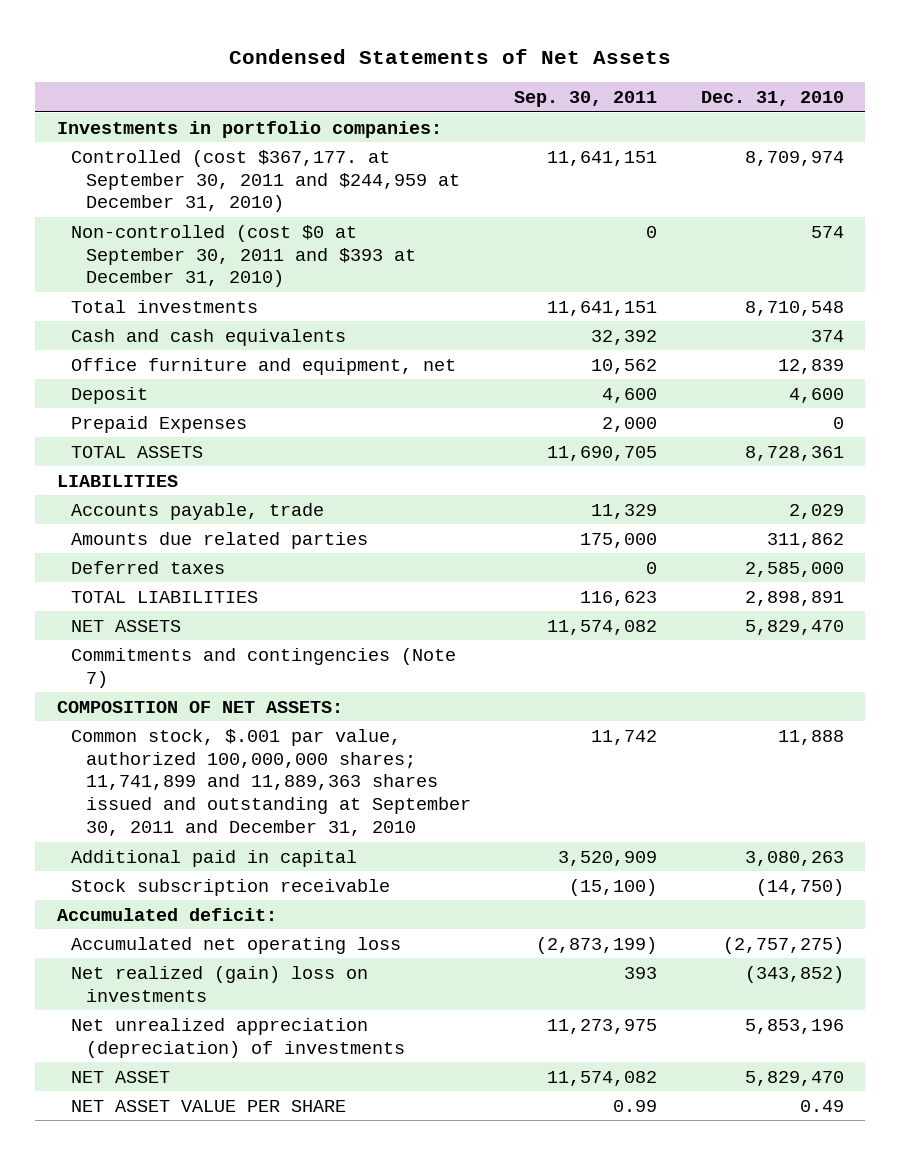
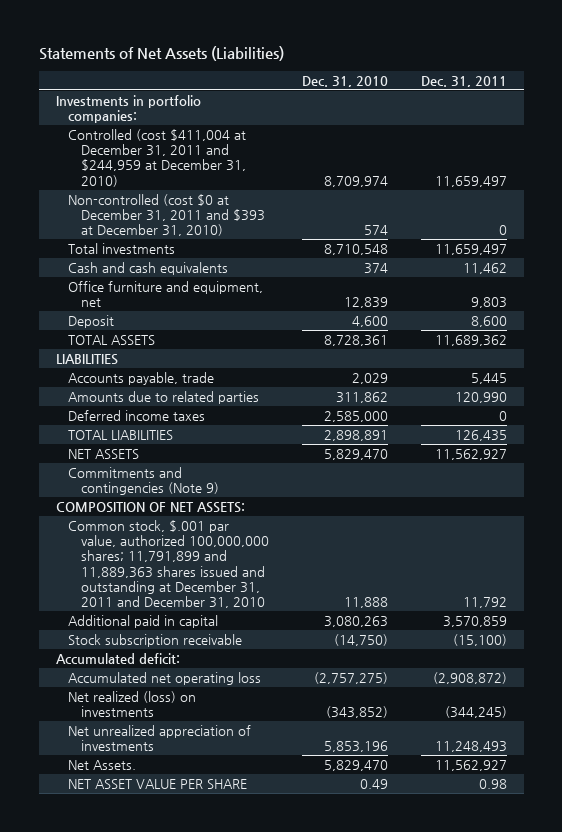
[229,49,672,65] Condensed Statements of Net Assets -> [38,46,284,62] Statements of Net Assets (Liabilities)
[514,91,658,108] Sep. 30, 2011 -> none
none -> [420,75,507,87] Dec. 31, 2011
[71,149,460,213] Controlled (cost $367,177. at September 30, 2011 and $244,959 at December 31, 2010) -> [68,128,247,187] Controlled (cost $411,004 at December 31, 2011 and $244,959 at December 31, 2010)
[71,224,416,288] Non-controlled (cost $0 at September 30, 2011 and $393 at December 31, 2010) -> [68,193,265,237] Non-controlled (cost $0 at December 31, 2011 and $393 at December 31, 2010)
[71,415,248,433] Prepaid Expenses -> none
[71,531,369,549] Amounts due related parties -> [68,390,260,404] Amounts due to related parties
[71,560,226,574] Deferred taxes -> [68,409,206,421] Deferred income taxes
[71,647,457,688] Commitments and contingencies (Note 7) -> [68,466,219,496] Commitments and contingencies (Note 9)
[71,728,471,837] Common stock, $.001 par value, authorized 100,000,000 shares; 11,741,899 and 11,889,363 shares issued and outstanding at September 30, 2011 and December 31, 2010 -> [68,519,269,609] Common stock, $.001 par value, authorized 100,000,000 shares; 11,791,899 and 11,889,363 shares issued and outstanding at December 31, 2011 and December 31, 2010
[71,965,369,1002] Net realized (gain) loss on investments -> [68,690,197,718] Net realized (loss) on investments
[71,1017,405,1058] Net unrealized appreciation (depreciation) of investments -> [68,724,252,752] Net unrealized appreciation of investments
[71,1070,171,1083] NET ASSET -> [68,759,137,770] Net Assets.

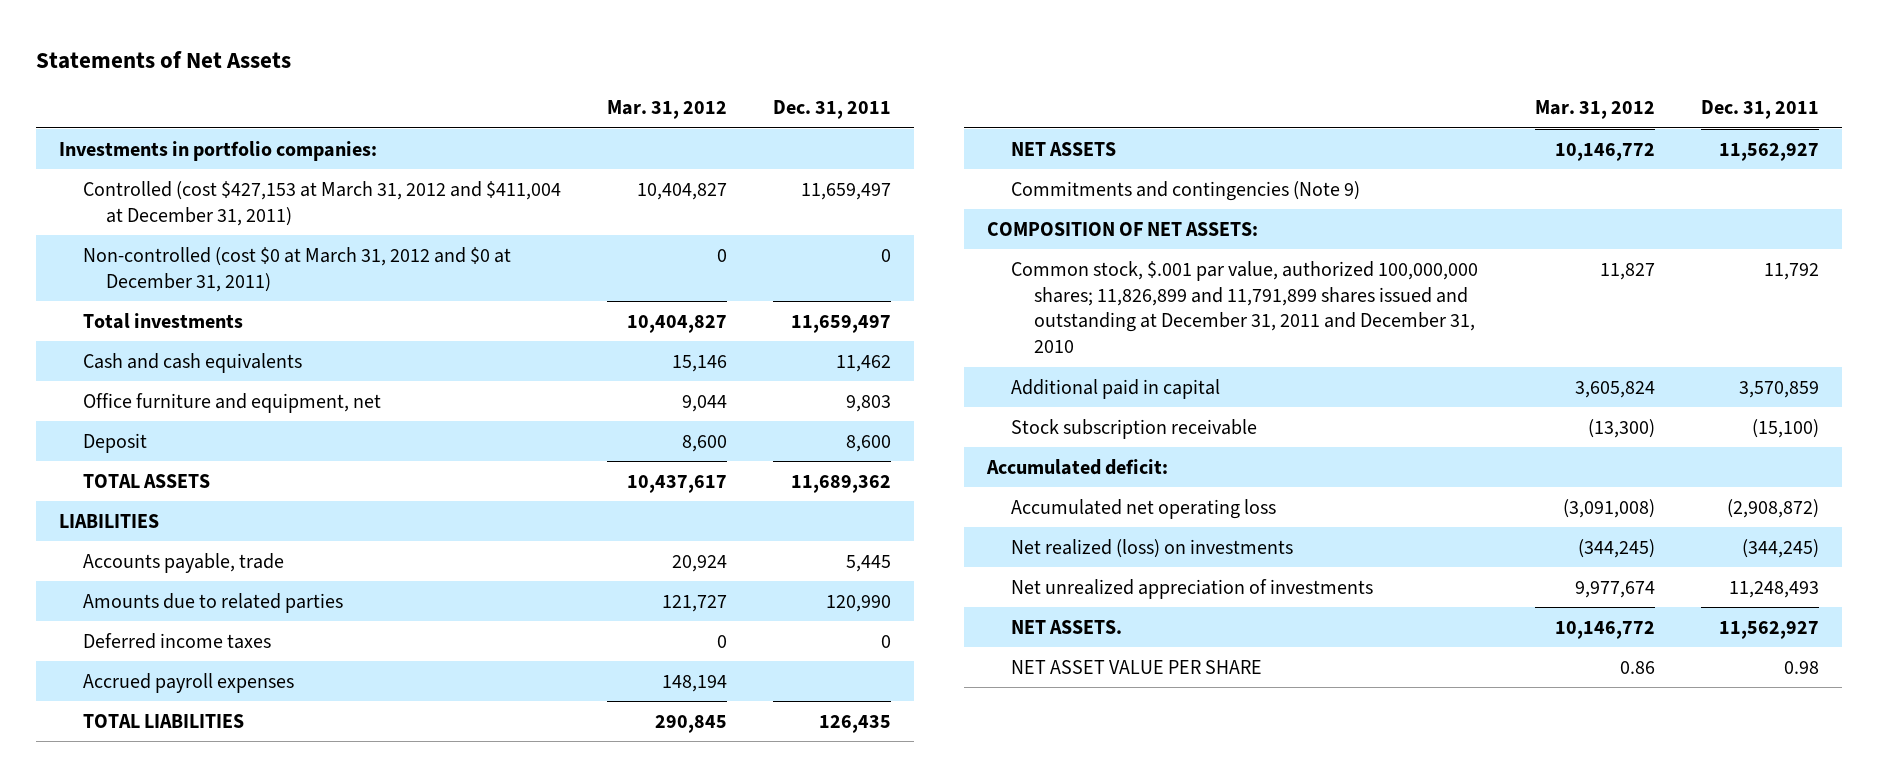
[38,46,284,62] Statements of Net Assets (Liabilities) -> [36,50,292,69] Statements of Net Assets
[301,75,388,87] Dec. 31, 2010 -> none
none -> [606,100,727,120] Mar. 31, 2012
[68,128,247,187] Controlled (cost $411,004 at December 31, 2011 and $244,959 at December 31, 2010) -> [82,180,561,226] Controlled (cost $427,153 at March 31, 2012 and $411,004 at December 31, 2011)
[68,193,265,237] Non-controlled (cost $0 at December 31, 2011 and $393 at December 31, 2010) -> [82,246,511,292] Non-controlled (cost $0 at March 31, 2012 and $0 at December 31, 2011)
none -> [82,672,294,693] Accrued payroll expenses
[68,519,269,609] Common stock, $.001 par value, authorized 100,000,000 shares; 11,791,899 and 11,889,363 shares issued and outstanding at December 31, 2011 and December 31, 2010 -> [1010,260,1478,354] Common stock, $.001 par value, authorized 100,000,000 shares; 11,826,899 and 11,791,899 shares issued and outstanding at December 31, 2011 and December 31, 2010
[68,759,137,770] Net Assets. -> [1010,619,1122,634] NET ASSETS.

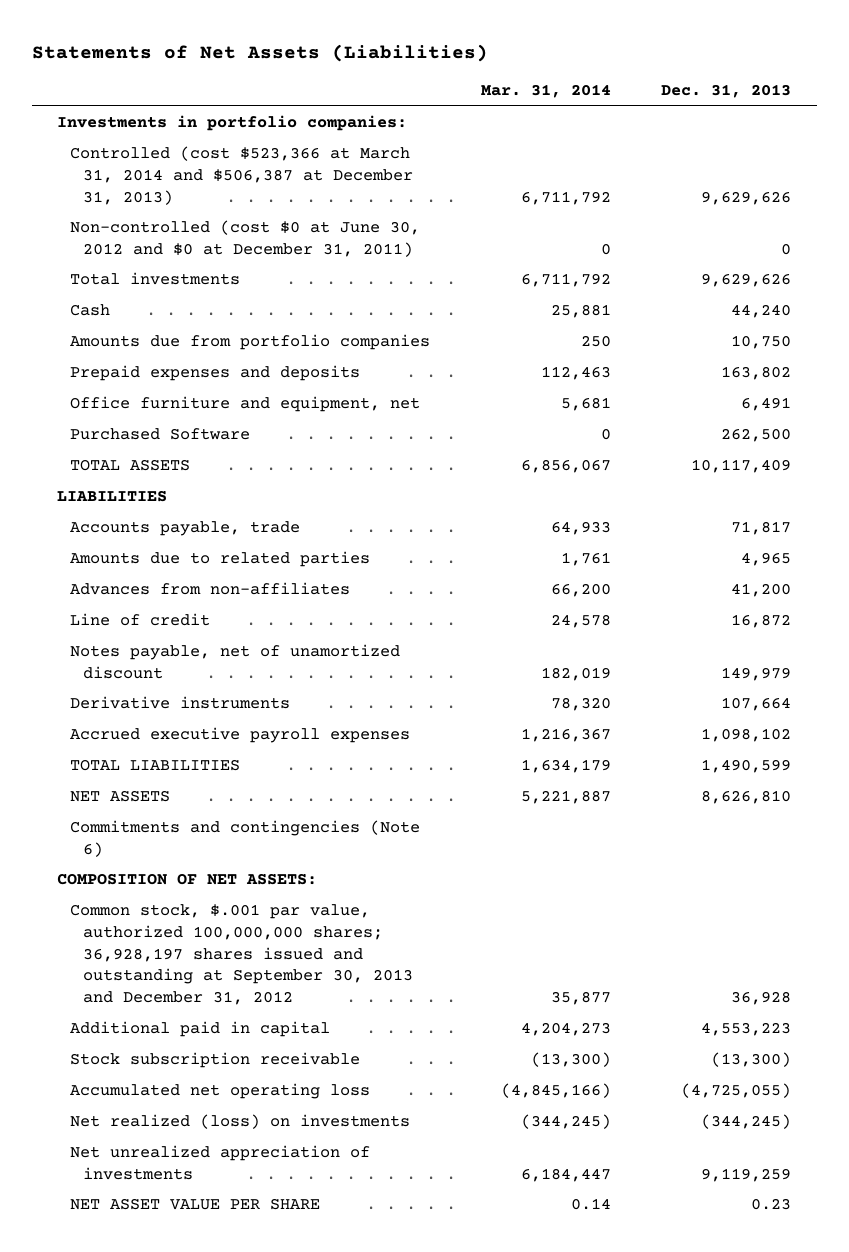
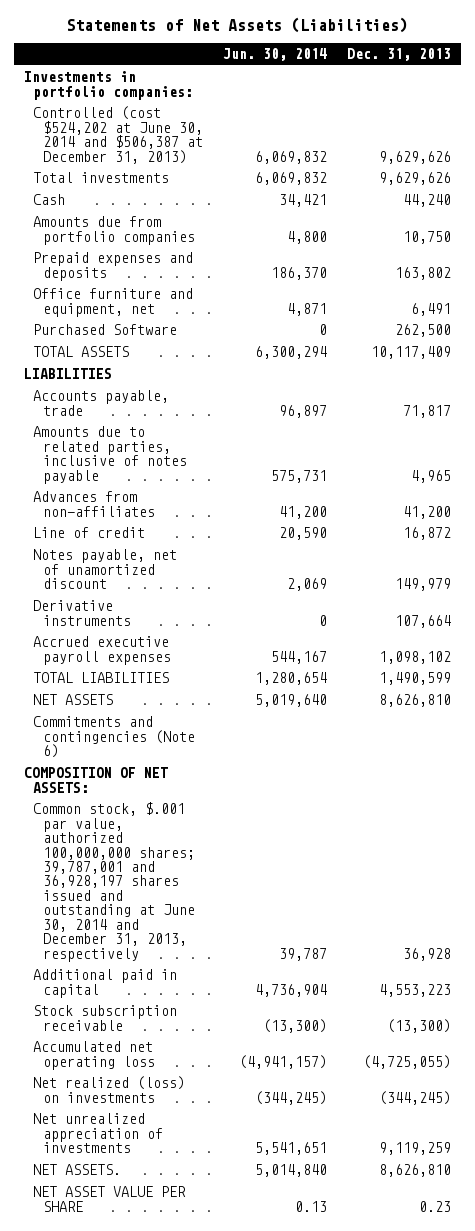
[480,84,611,99] Mar. 31, 2014 -> none
none -> [222,47,327,61] Jun. 30, 2014
[70,220,421,257] Non-controlled (cost $0 at June 30, 2012 and $0 at December 31, 2011) -> none
[70,146,414,205] Controlled (cost $523,366 at March 31, 2014 and $506,387 at December 31, 2013) -> [33,106,203,164] Controlled (cost $524,202 at June 30, 2014 and $506,387 at December 31, 2013)
[70,551,371,568] Amounts due to related parties -> [33,426,187,484] Amounts due to related parties, inclusive of notes payable
[70,904,414,1006] Common stock, $.001 par value, authorized 100,000,000 shares; 36,928,197 shares issued and outstanding at September 30, 2013 and December 31, 2012 -> [33,802,195,962] Common stock, $.001 par value, authorized 100,000,000 shares; 39,787,001 and 36,928,197 shares issued and outstanding at June 30, 2014 and December 31, 2013, respectively
none -> [33,1164,122,1176] NET ASSETS.

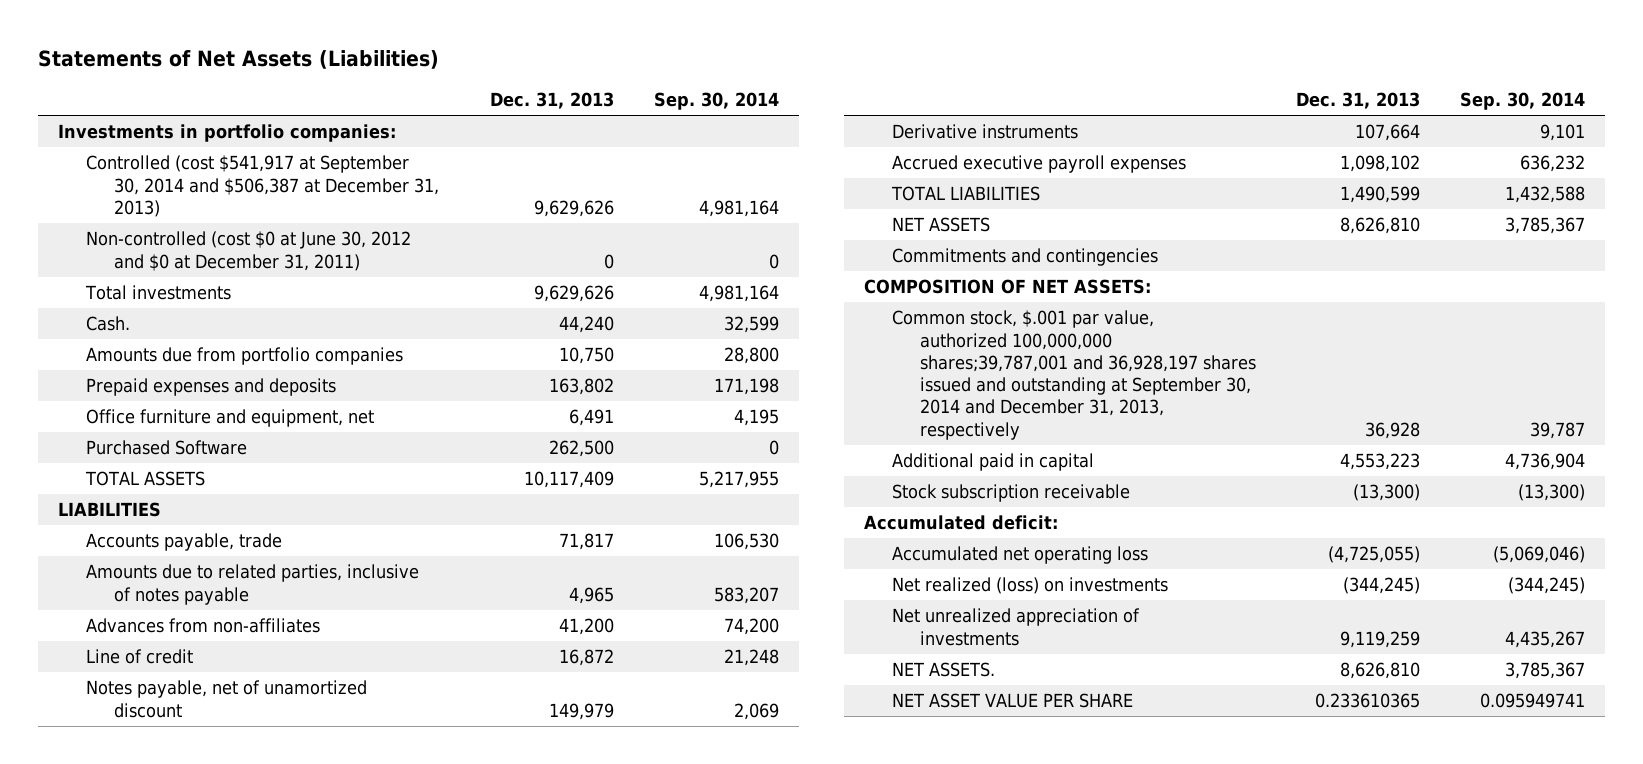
[222,47,327,61] Jun. 30, 2014 -> none
none -> [653,92,779,111] Sep. 30, 2014
[33,106,203,164] Controlled (cost $524,202 at June 30, 2014 and $506,387 at December 31, 2013) -> [85,155,439,217] Controlled (cost $541,917 at September 30, 2014 and $506,387 at December 31, 2013)
none -> [85,231,411,271] Non-controlled (cost $0 at June 30, 2012 and $0 at December 31, 2011)
[33,194,66,206] Cash -> [85,316,130,332] Cash.
[33,716,195,759] Commitments and contingencies (Note 6) -> [892,248,1159,267] Commitments and contingencies
[33,802,195,962] Common stock, $.001 par value, authorized 100,000,000 shares; 39,787,001 and 36,928,197 shares issued and outstanding at June 30, 2014 and December 31, 2013, respectively -> [892,310,1257,440] Common stock, $.001 par value, authorized 100,000,000 shares;39,787,001 and 36,928,197 shares issued and outstanding at September 30, 2014 and December 31, 2013, respectively
none -> [863,515,1058,531] Accumulated deficit:
[419,1200,452,1212] 0.23 -> [1315,693,1421,709] 0.233610365

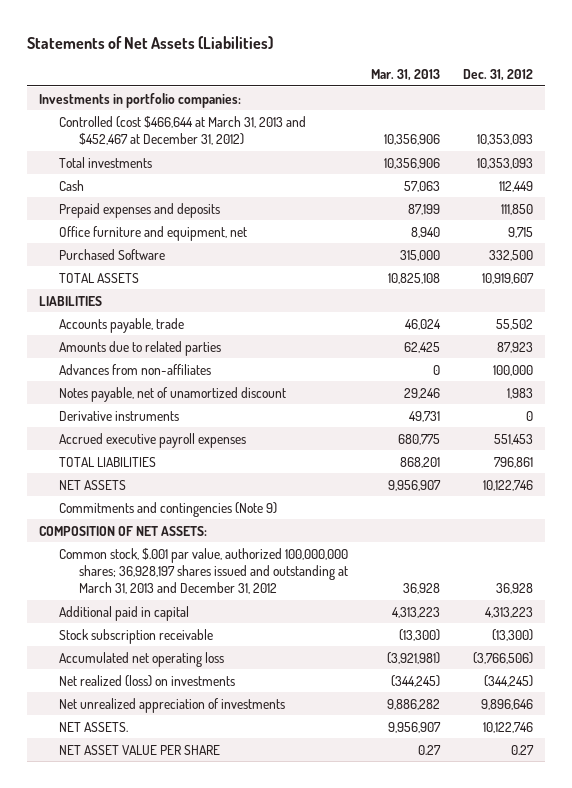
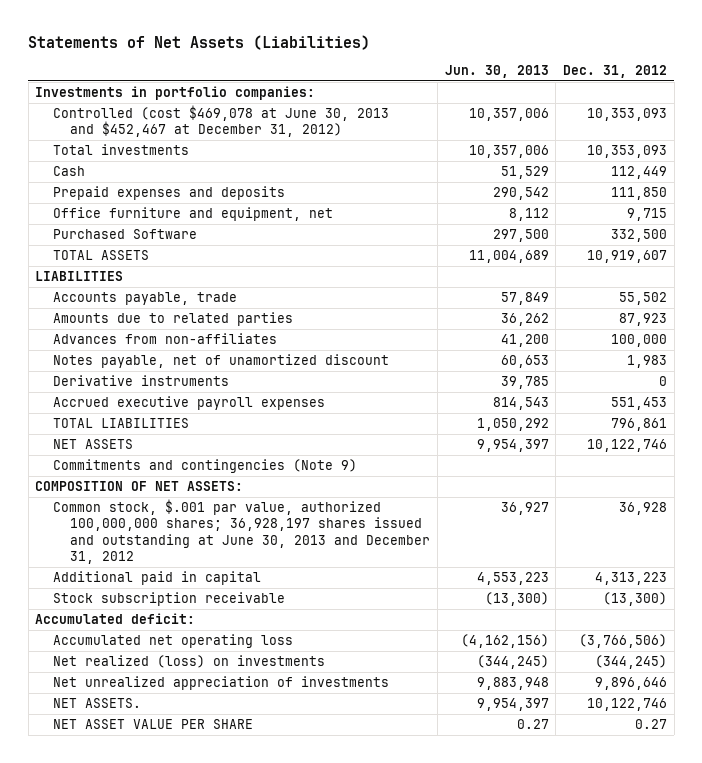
[371,69,441,82] Mar. 31, 2013 -> none
none -> [444,65,549,79] Jun. 30, 2013
[59,115,307,146] Controlled (cost $466,644 at March 31, 2013 and $452,467 at December 31, 2012) -> [52,104,389,138] Controlled (cost $469,078 at June 30, 2013 and $452,467 at December 31, 2012)
[59,547,349,595] Common stock, $.001 par value, authorized 100,000,000 shares; 36,928,197 shares issued and outstanding at March 31, 2013 and December 31, 2012 -> [52,498,431,564] Common stock, $.001 par value, authorized 100,000,000 shares; 36,928,197 shares issued and outstanding at June 30, 2013 and December 31, 2012
none -> [35,612,196,624] Accumulated deficit:

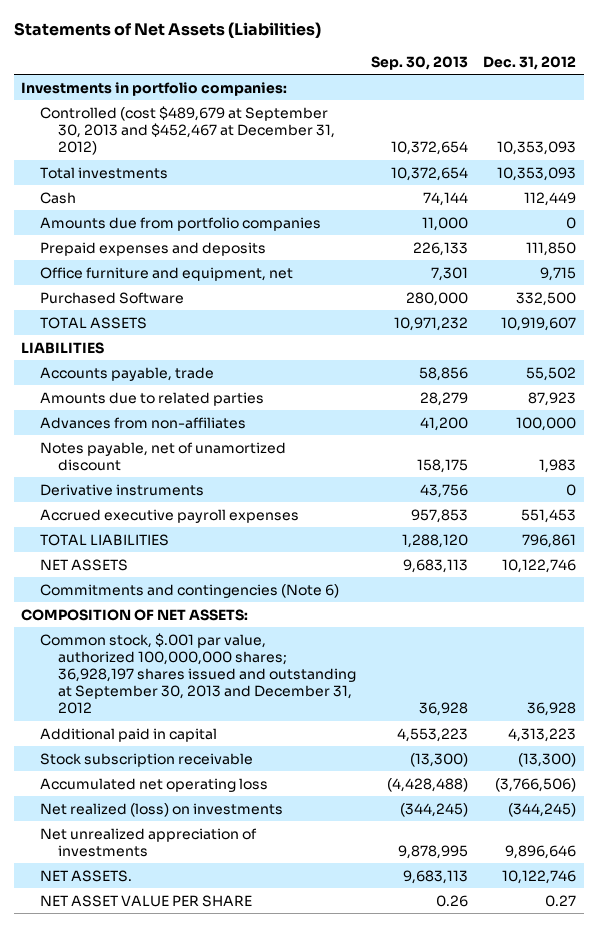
[444,65,549,79] Jun. 30, 2013 -> none
none -> [371,55,469,70] Sep. 30, 2013
[52,104,389,138] Controlled (cost $469,078 at June 30, 2013 and $452,467 at December 31, 2012) -> [39,105,336,155] Controlled (cost $489,679 at September 30, 2013 and $452,467 at December 31, 2012)
none -> [39,216,321,231] Amounts due from portfolio companies
[52,458,357,473] Commitments and contingencies (Note 9) -> [39,583,339,598] Commitments and contingencies (Note 6)
[52,498,431,564] Common stock, $.001 par value, authorized 100,000,000 shares; 36,928,197 shares issued and outstanding at June 30, 2013 and December 31, 2012 -> [39,632,357,715] Common stock, $.001 par value, authorized 100,000,000 shares; 36,928,197 shares issued and outstanding at September 30, 2013 and December 31, 2012
[35,612,196,624] Accumulated deficit: -> none

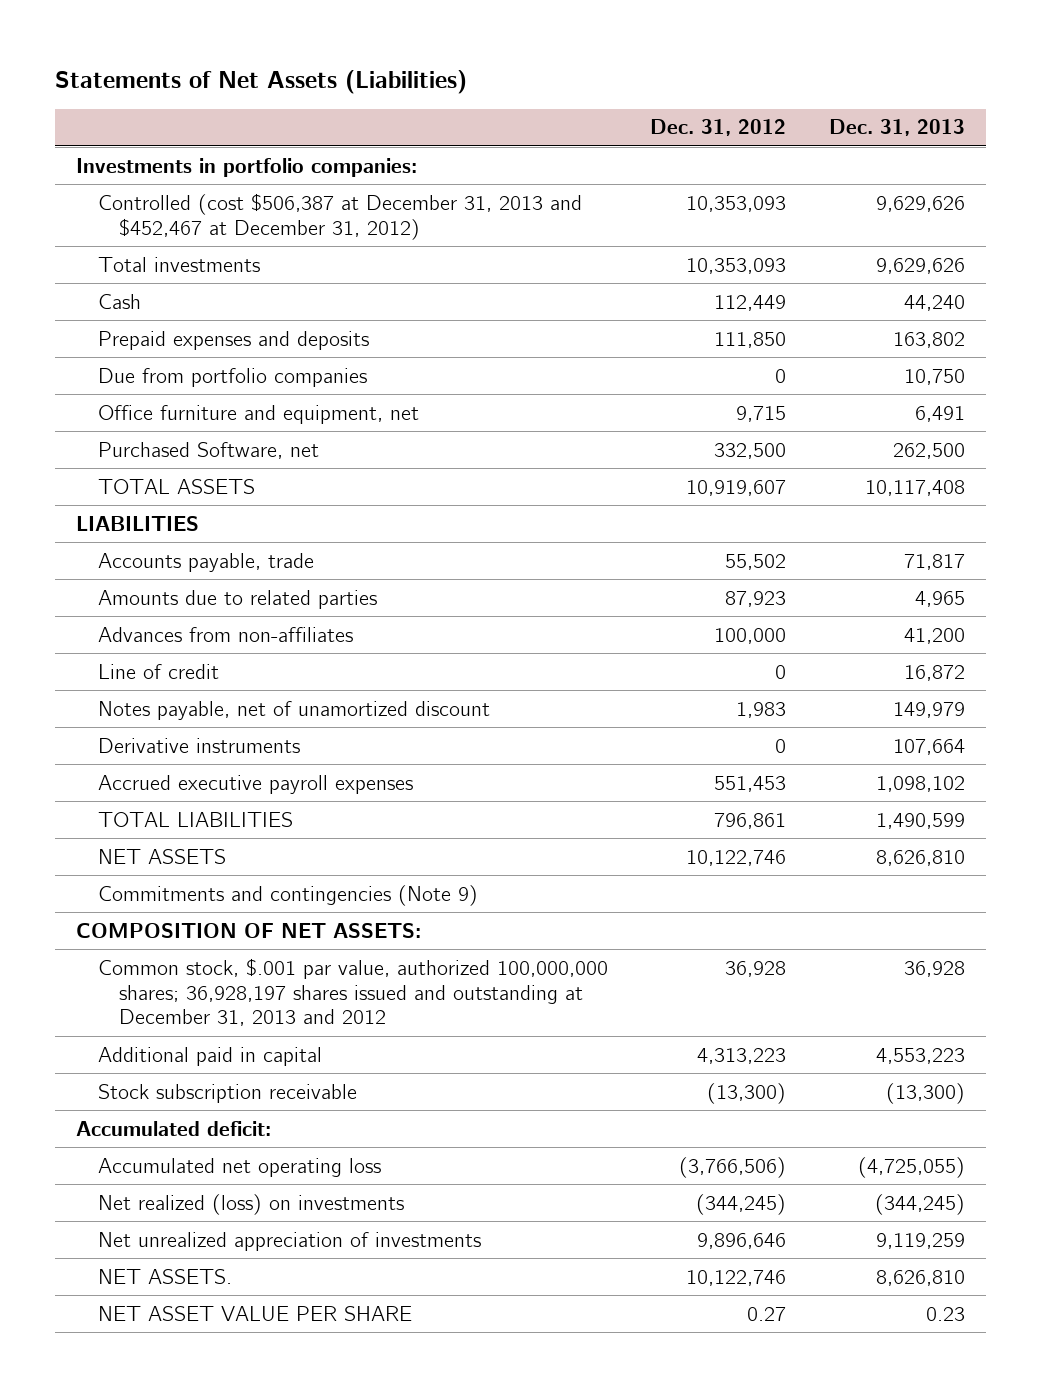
[371,55,469,70] Sep. 30, 2013 -> none
none -> [828,119,965,137] Dec. 31, 2013
[39,105,336,155] Controlled (cost $489,679 at September 30, 2013 and $452,467 at December 31, 2012) -> [97,192,582,240] Controlled (cost $506,387 at December 31, 2013 and $452,467 at December 31, 2012)
[39,216,321,231] Amounts due from portfolio companies -> none
none -> [97,367,367,387] Due from portfolio companies
[39,291,184,304] Purchased Software -> [97,441,319,459] Purchased Software, net
none -> [97,663,219,679] Line of credit
[39,583,339,598] Commitments and contingencies (Note 6) -> [97,884,478,906] Commitments and contingencies (Note 9)
[39,632,357,715] Common stock, $.001 par value, authorized 100,000,000 shares; 36,928,197 shares issued and outstanding at September 30, 2013 and December 31, 2012 -> [97,957,608,1027] Common stock, $.001 par value, authorized 100,000,000 shares; 36,928,197 shares issued and outstanding at December 31, 2013 and 2012
none -> [76,1120,272,1136] Accumulated deficit:

